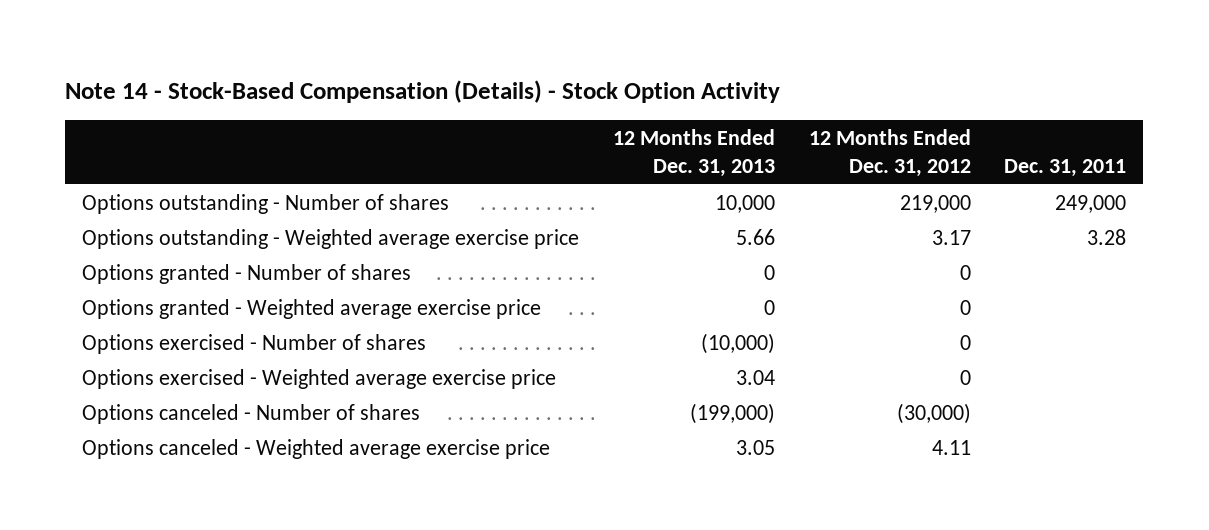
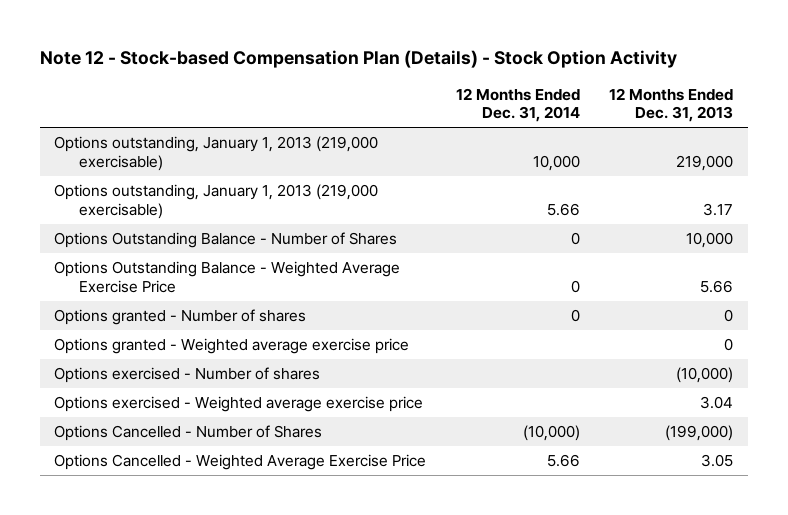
[65,79,781,103] Note 14 - Stock-Based Compensation (Details) - Stock Option Activity -> [39,50,677,69] Note 12 - Stock-based Compensation Plan (Details) - Stock Option Activity
[808,129,971,177] 12 Months Ended Dec. 31, 2012 -> none
[1004,158,1127,177] Dec. 31, 2011 -> none
none -> [455,87,580,123] 12 Months Ended Dec. 31, 2014
none -> [54,136,379,171] Options outstanding, January 1, 2013 (219,000 exercisable)
none -> [54,184,379,219] Options outstanding, January 1, 2013 (219,000 exercisable)
[82,193,450,214] Options outstanding - Number of shares -> [54,232,398,249] Options Outstanding Balance - Number of Shares
[82,228,580,249] Options outstanding - Weighted average exercise price -> [54,261,401,293] Options Outstanding Balance - Weighted Average Exercise Price
[82,403,421,424] Options canceled - Number of shares -> [54,425,323,442] Options Cancelled - Number of Shares
[82,438,551,459] Options canceled - Weighted average exercise price -> [54,454,427,471] Options Cancelled - Weighted Average Exercise Price

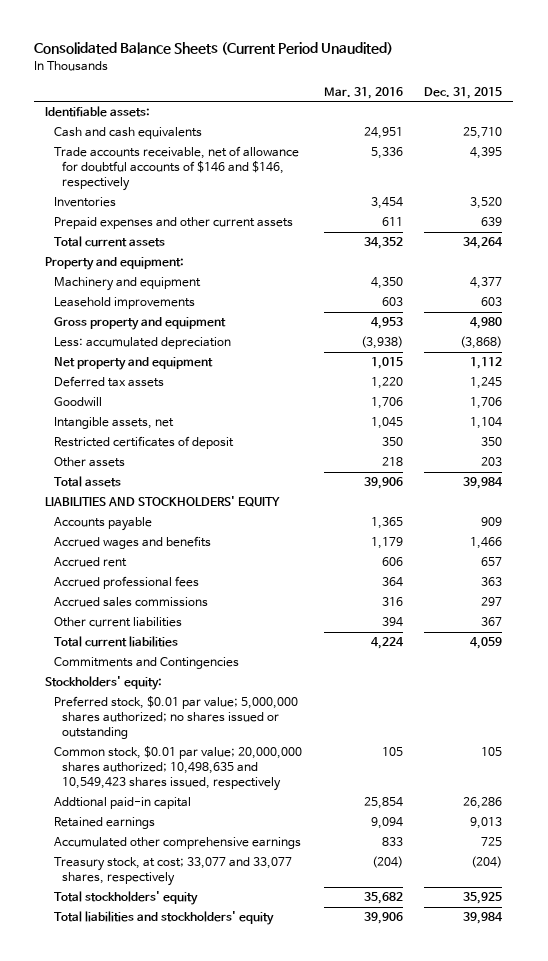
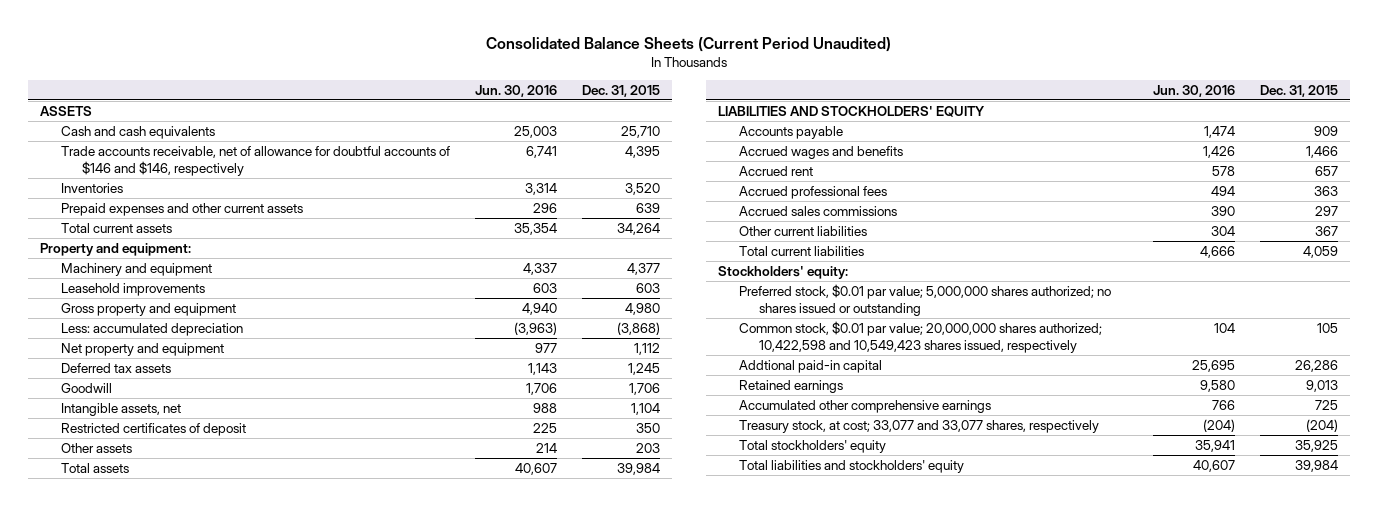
[323,86,403,99] Mar. 31, 2016 -> none
none -> [474,84,557,97] Jun. 30, 2016
[45,106,151,118] Identifiable assets: -> [40,105,93,116] ASSETS
[53,657,239,670] Commitments and Contingencies -> none
[53,746,302,792] Common stock, $0.01 par value; 20,000,000 shares authorized; 10,498,635 and 10,549,423 shares issued, respectively -> [738,320,1102,353] Common stock, $0.01 par value; 20,000,000 shares authorized; 10,422,598 and 10,549,423 shares issued, respectively

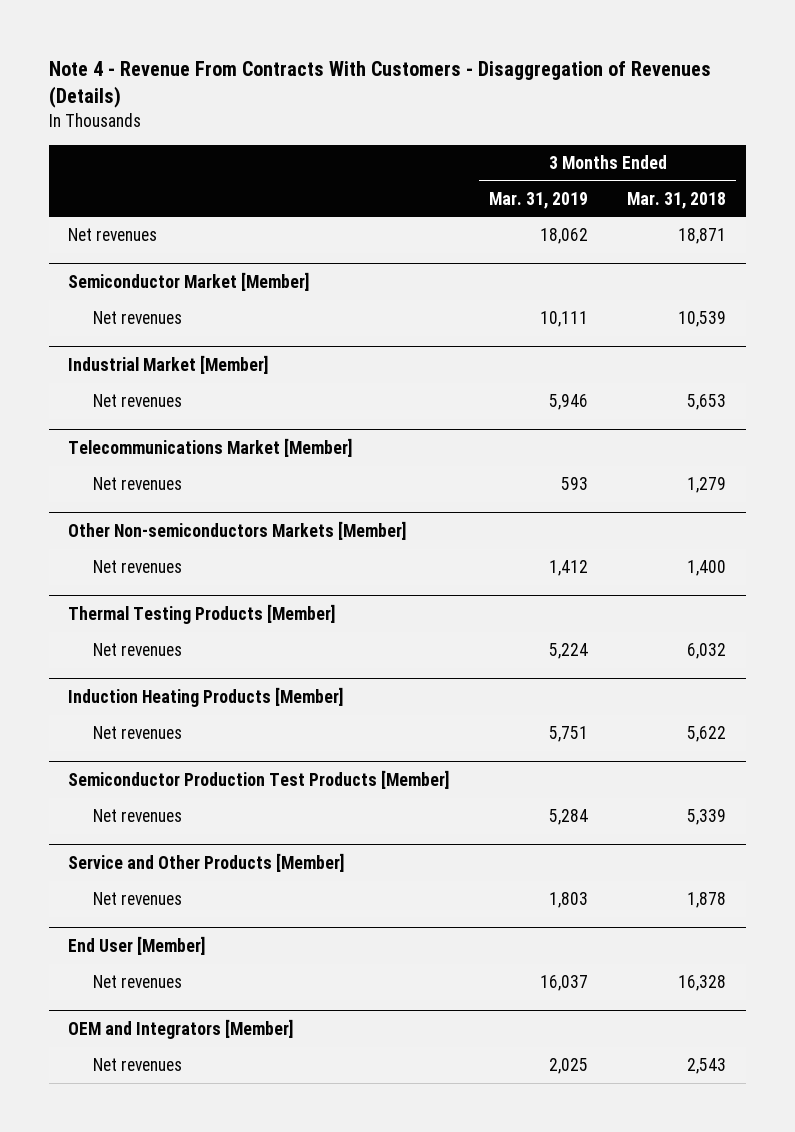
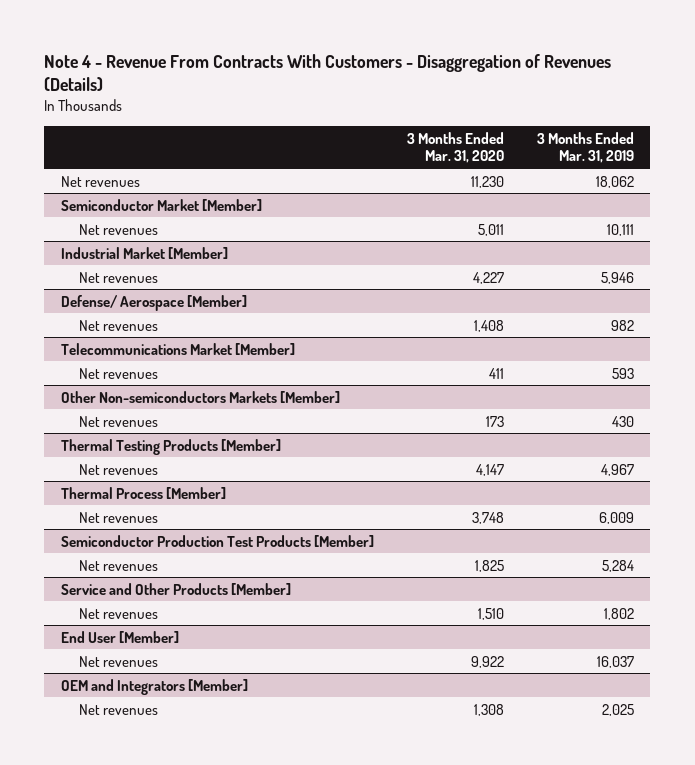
[627,191,727,209] Mar. 31, 2018 -> none
none -> [406,131,504,164] 3 Months Ended Mar. 31, 2020
none -> [60,294,247,311] Defense/ Aerospace [Member]
none -> [78,319,158,331] Net revenues
[548,560,588,577] 1,412 -> [611,415,634,427] 430
[68,687,344,708] Induction Heating Products [Member] -> none
[548,643,588,660] 5,224 -> [600,463,634,476] 4,967
none -> [60,486,226,499] Thermal Process [Member]
[548,726,588,743] 5,751 -> [598,511,634,524] 6,009
[548,892,588,909] 1,803 -> [603,607,634,620] 1,802

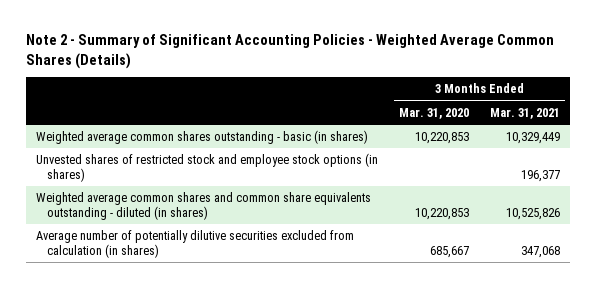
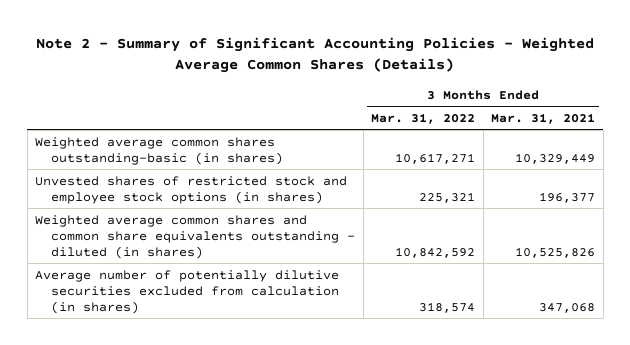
[399,107,470,119] Mar. 31, 2020 -> none
none -> [371,112,476,124] Mar. 31, 2022
[36,130,369,145] Weighted average common shares outstanding - basic (in shares) -> [35,136,283,165] Weighted average common shares outstanding-basic (in shares)

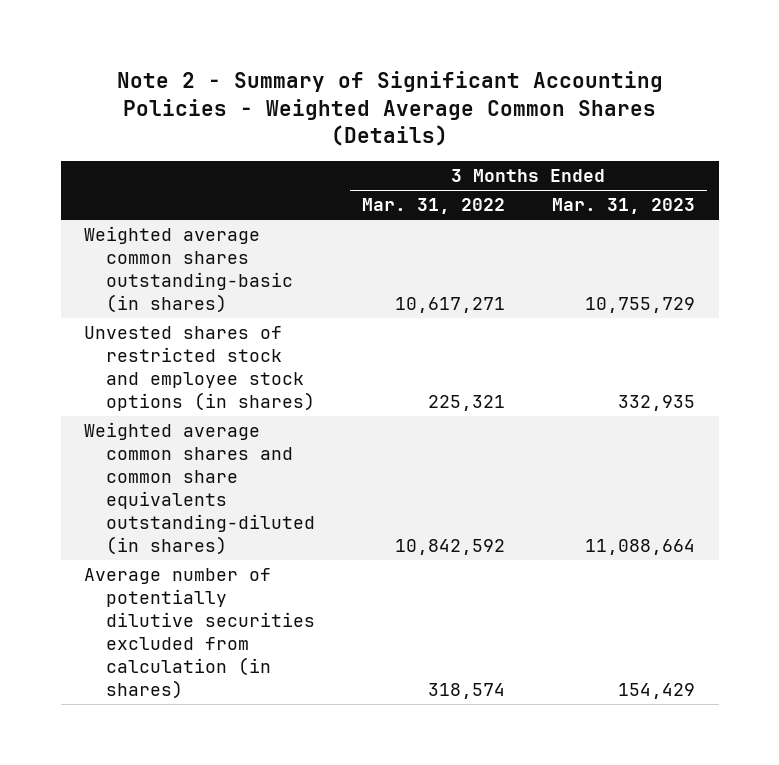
[491,112,596,124] Mar. 31, 2021 -> none
none -> [552,198,696,215] Mar. 31, 2023
[35,214,355,259] Weighted average common shares and common share equivalents outstanding - diluted (in shares) -> [84,422,315,555] Weighted average common shares and common share equivalents outstanding-diluted (in shares)

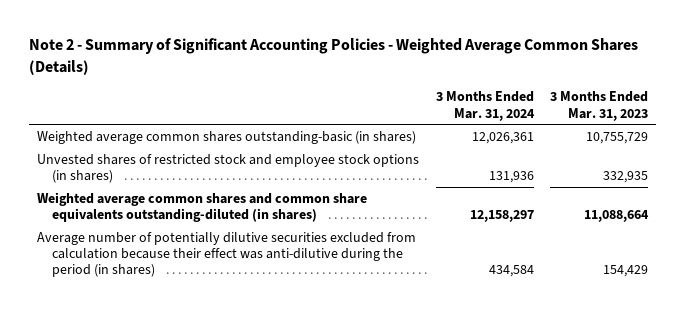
[361,198,505,215] Mar. 31, 2022 -> none
none -> [435,91,535,121] 3 Months Ended Mar. 31, 2024
[84,568,315,699] Average number of potentially dilutive securities excluded from calculation (in shares) -> [36,231,416,278] Average number of potentially dilutive securities excluded from calculation because their effect was anti-dilutive during the period (in shares)

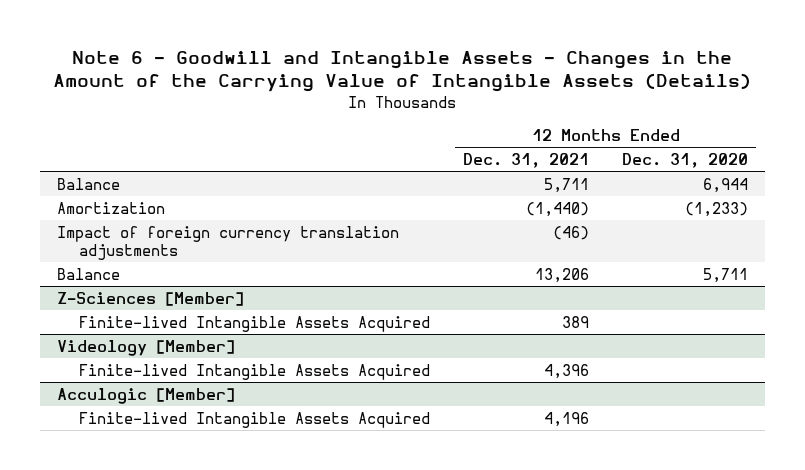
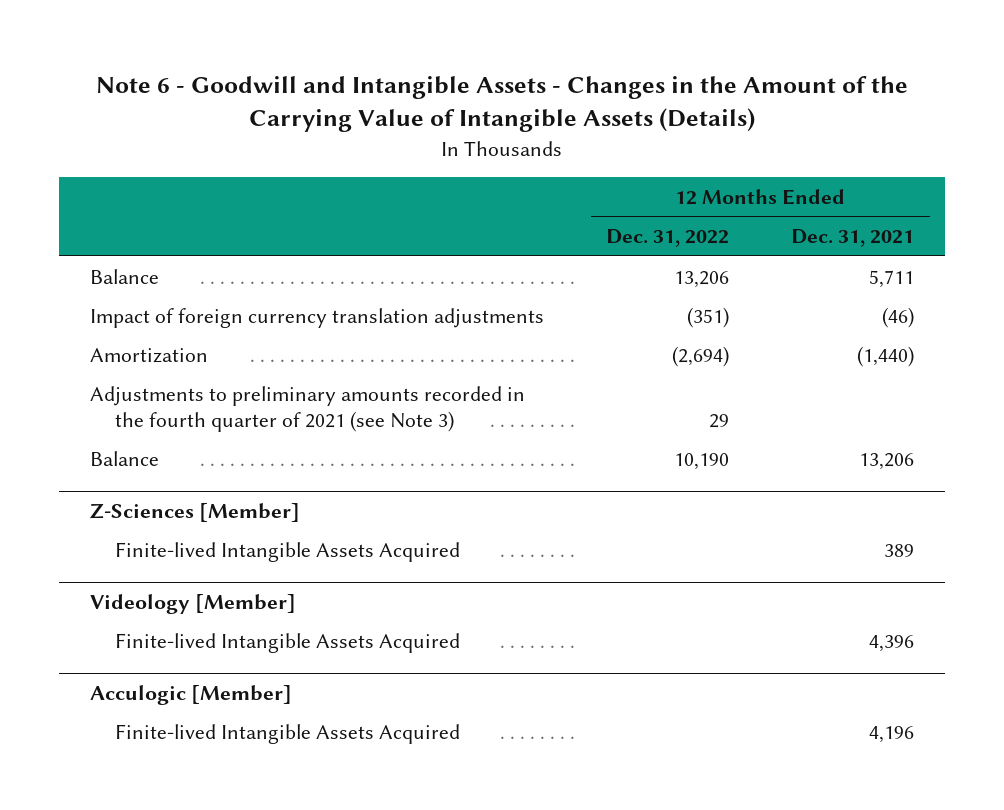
[622,152,749,168] Dec. 31, 2020 -> none
none -> [606,229,730,248] Dec. 31, 2022
[56,201,165,214] Amortization -> [90,347,209,363] Amortization
none -> [90,385,526,432] Adjustments to preliminary amounts recorded in the fourth quarter of 2021 (see Note 3)

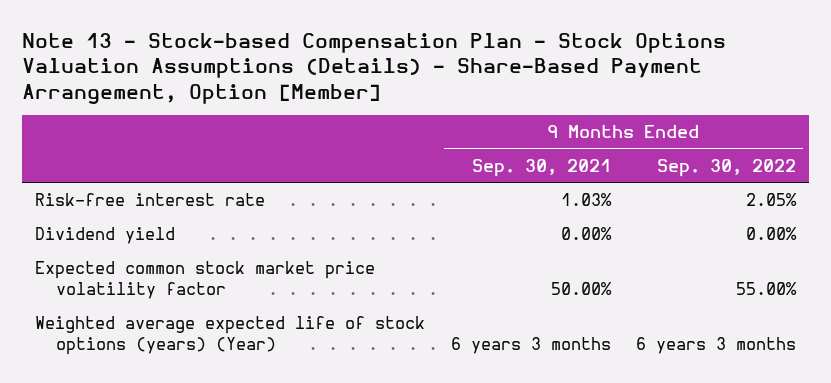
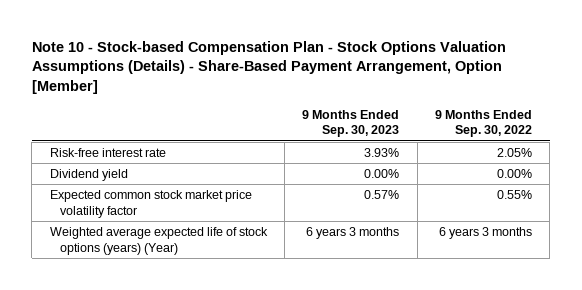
[22,32,727,104] Note 13 - Stock-based Compensation Plan - Stock Options Valuation Assumptions (Details) - Share-Based Payment Arrangement, Option [Member] -> [31,40,506,95] Note 10 - Stock-based Compensation Plan - Stock Options Valuation Assumptions (Details) - Share-Based Payment Arrangement, Option [Member]
[471,158,611,177] Sep. 30, 2021 -> none
none -> [302,110,400,138] 9 Months Ended Sep. 30, 2023
[736,282,798,296] 55.00% -> [497,190,533,200] 0.55%

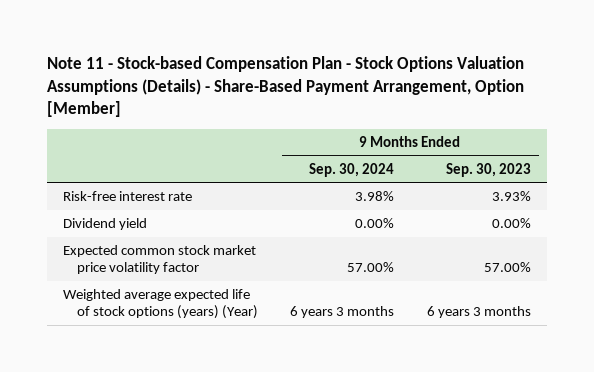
[31,40,506,95] Note 10 - Stock-based Compensation Plan - Stock Options Valuation Assumptions (Details) - Share-Based Payment Arrangement, Option [Member] -> [46,56,524,118] Note 11 - Stock-based Compensation Plan - Stock Options Valuation Assumptions (Details) - Share-Based Payment Arrangement, Option [Member]
[435,110,533,138] 9 Months Ended Sep. 30, 2022 -> none
none -> [309,162,395,177] Sep. 30, 2024
[364,190,400,200] 0.57% -> [483,262,531,273] 57.00%

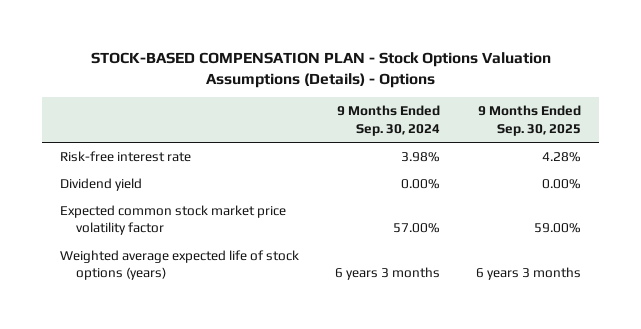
[46,56,524,118] Note 11 - Stock-based Compensation Plan - Stock Options Valuation Assumptions (Details) - Share-Based Payment Arrangement, Option [Member] -> [90,52,551,88] STOCK-BASED COMPENSATION PLAN - Stock Options Valuation Assumptions (Details) - Options
[445,162,531,177] Sep. 30, 2023 -> none
none -> [478,105,582,136] 9 Months Ended Sep. 30, 2025
[63,289,258,320] Weighted average expected life of stock options (years) (Year) -> [60,250,300,281] Weighted average expected life of stock options (years)

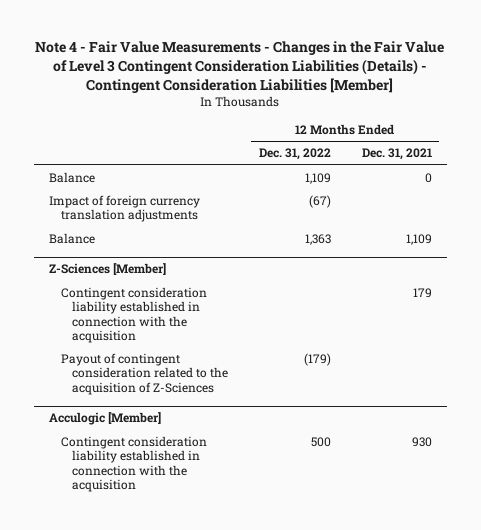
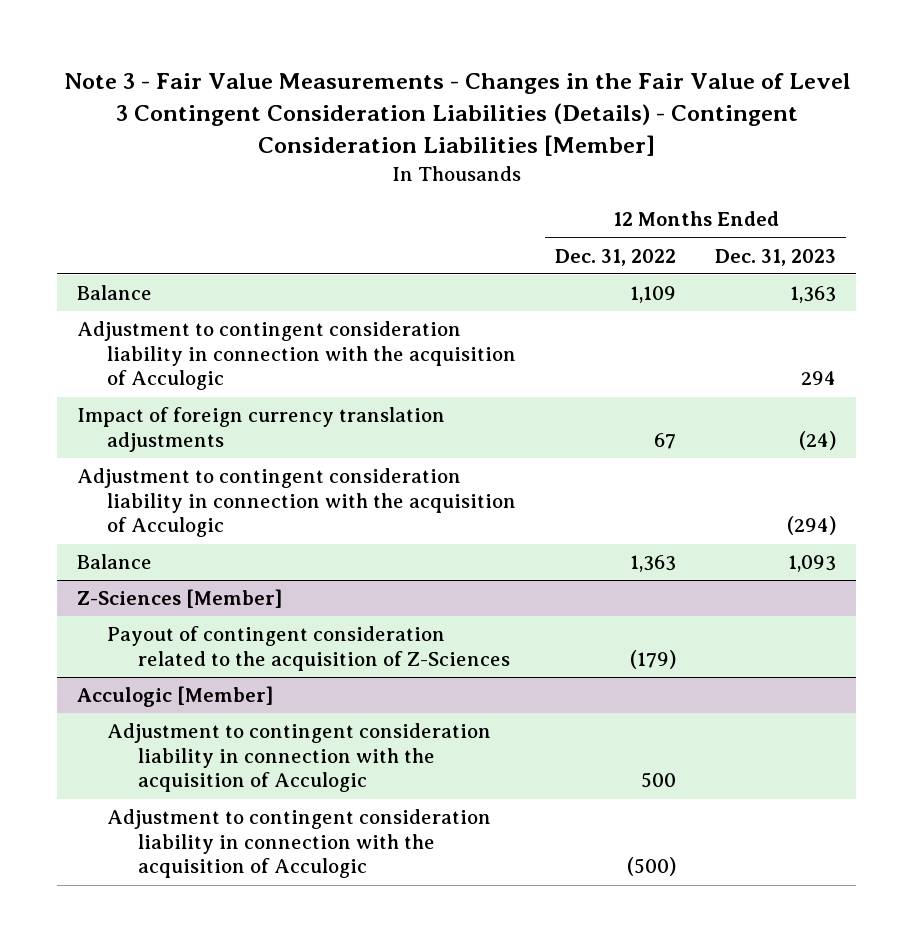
[35,41,445,93] Note 4 - Fair Value Measurements - Changes in the Fair Value of Level 3 Contingent Consideration Liabilities (Details) - Contingent Consideration Liabilities [Member] -> [63,73,851,157] Note 3 - Fair Value Measurements - Changes in the Fair Value of Level 3 Contingent Consideration Liabilities (Details) - Contingent Consideration Liabilities [Member]
[361,148,432,161] Dec. 31, 2021 -> none
none -> [715,248,837,266] Dec. 31, 2023
none -> [76,321,517,391] Adjustment to contingent consideration liability in connection with the acquisition of Acculogic
[308,195,331,209] (67) -> [654,432,677,449] 67
none -> [76,468,517,538] Adjustment to contingent consideration liability in connection with the acquisition of Acculogic
[60,287,207,343] Contingent consideration liability established in connection with the acquisition -> none
[60,436,207,492] Contingent consideration liability established in connection with the acquisition -> [107,723,492,793] Adjustment to contingent consideration liability in connection with the acquisition of Acculogic
none -> [107,809,492,879] Adjustment to contingent consideration liability in connection with the acquisition of Acculogic

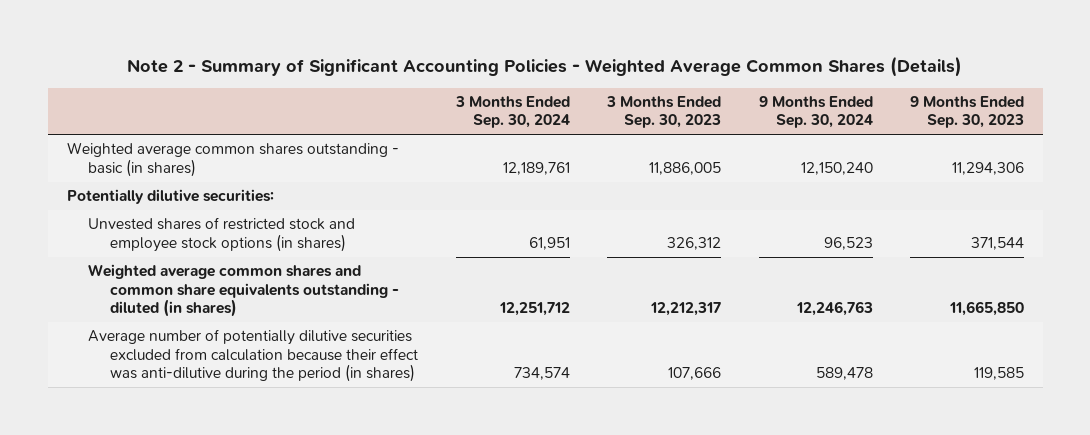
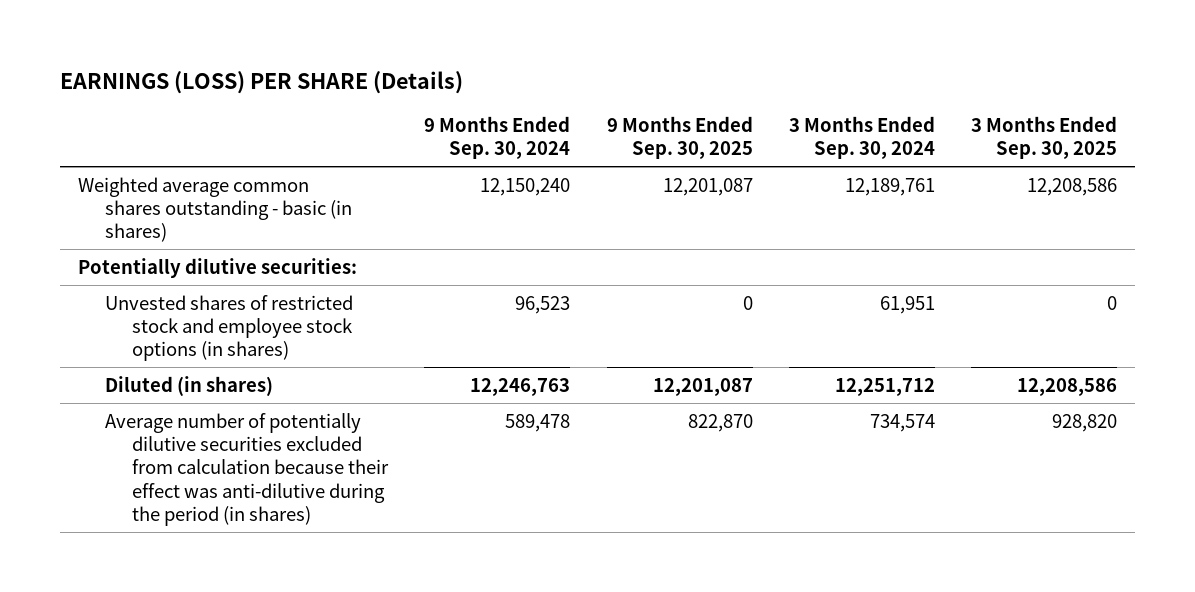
[127,56,963,78] Note 2 - Summary of Significant Accounting Policies - Weighted Average Common Shares (Details) -> [59,70,463,94] EARNINGS (LOSS) PER SHARE (Details)
[606,95,722,129] 3 Months Ended Sep. 30, 2023 -> none
[909,95,1024,129] 9 Months Ended Sep. 30, 2023 -> none
none -> [606,116,753,160] 9 Months Ended Sep. 30, 2025
none -> [970,116,1117,160] 3 Months Ended Sep. 30, 2025
[88,264,400,318] Weighted average common shares and common share equivalents outstanding - diluted (in shares) -> [104,375,273,396] Diluted (in shares)

